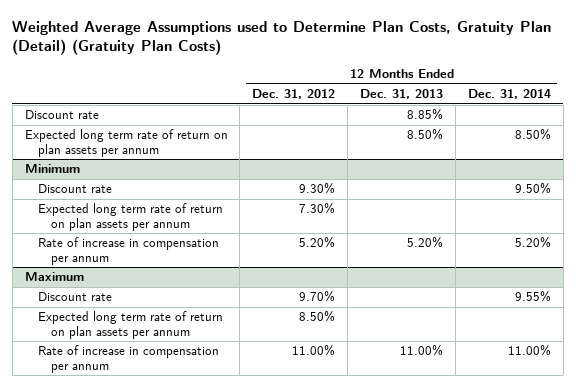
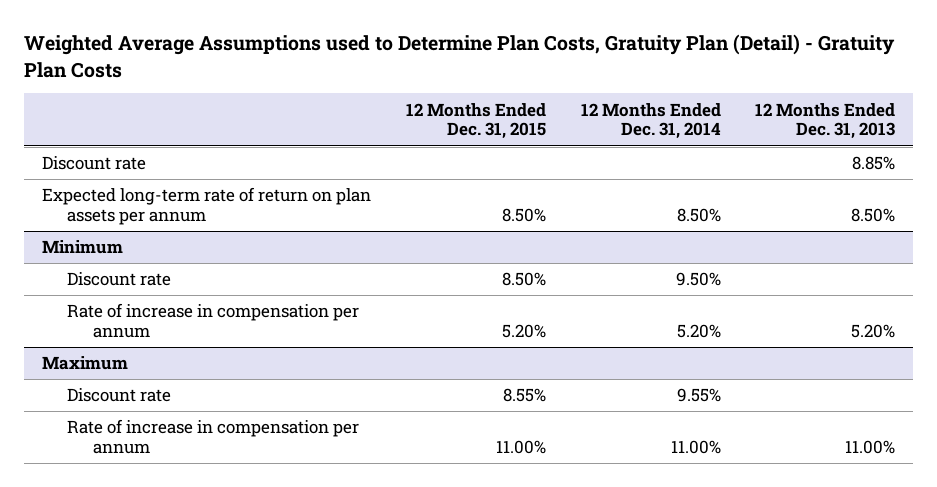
[12,20,552,56] Weighted Average Assumptions used to Determine Plan Costs, Gratuity Plan (Detail) (Gratuity Plan Costs) -> [24,34,896,78] Weighted Average Assumptions used to Determine Plan Costs, Gratuity Plan (Detail) - Gratuity Plan Costs
[252,89,336,100] Dec. 31, 2012 -> none
none -> [405,102,546,140] 12 Months Ended Dec. 31, 2015
[24,129,228,157] Expected long term rate of return on plan assets per annum -> [41,187,371,225] Expected long-term rate of return on plan assets per annum
[37,203,223,231] Expected long term rate of return on plan assets per annum -> none
[37,311,223,339] Expected long term rate of return on plan assets per annum -> none

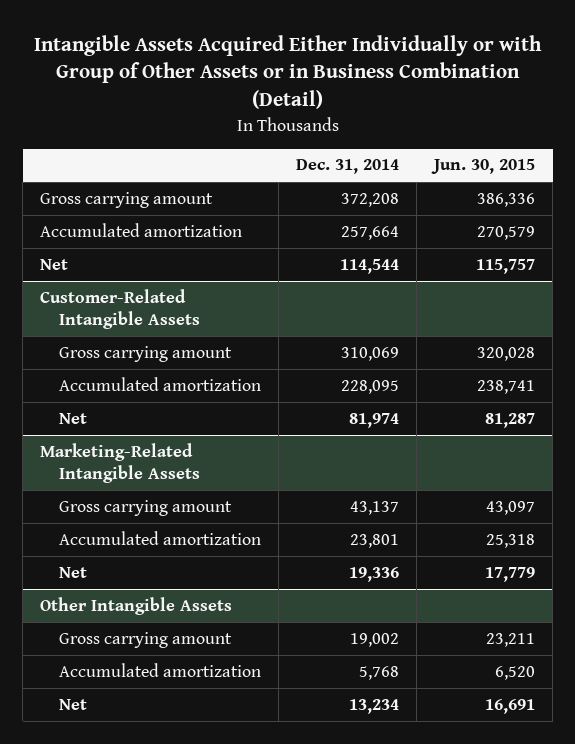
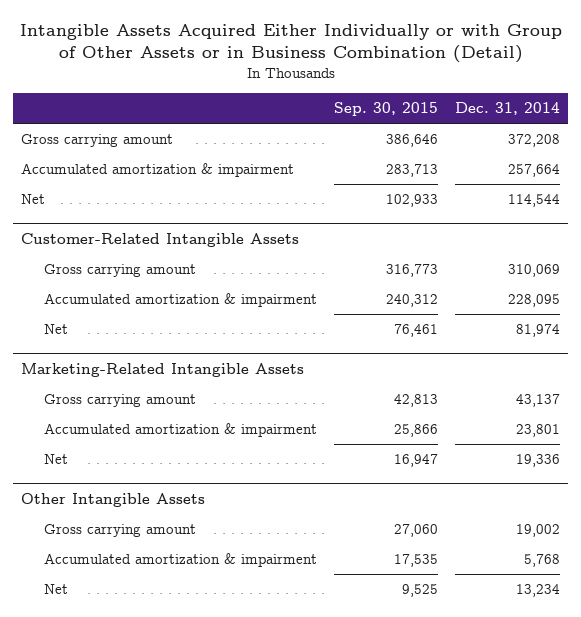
[431,159,536,175] Jun. 30, 2015 -> none
none -> [333,102,438,117] Sep. 30, 2015
[40,222,243,237] Accumulated amortization -> [21,163,295,178] Accumulated amortization & impairment
[59,376,262,391] Accumulated amortization -> [43,293,317,308] Accumulated amortization & impairment
[59,530,262,545] Accumulated amortization -> [43,423,317,438] Accumulated amortization & impairment
[59,662,262,677] Accumulated amortization -> [43,553,317,568] Accumulated amortization & impairment

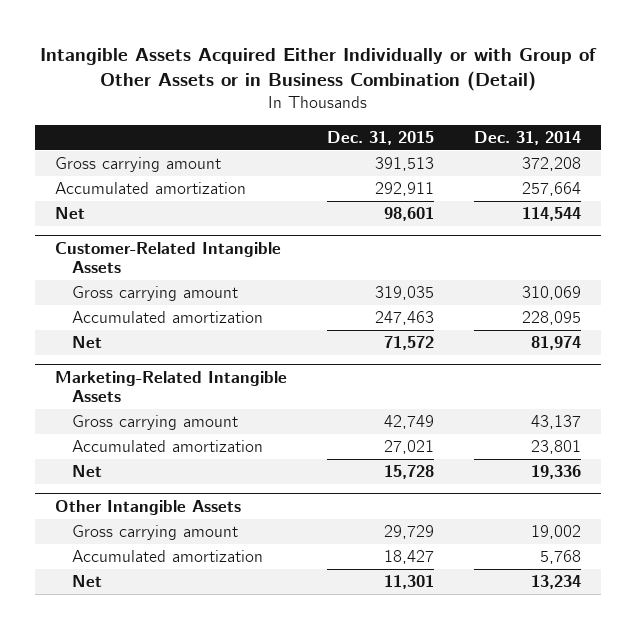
[333,102,438,117] Sep. 30, 2015 -> none
none -> [327,130,435,145] Dec. 31, 2015
[21,163,295,178] Accumulated amortization & impairment -> [55,182,247,195] Accumulated amortization
[43,293,317,308] Accumulated amortization & impairment -> [71,311,263,324] Accumulated amortization
[43,423,317,438] Accumulated amortization & impairment -> [71,440,263,453] Accumulated amortization
[43,553,317,568] Accumulated amortization & impairment -> [71,550,263,563] Accumulated amortization

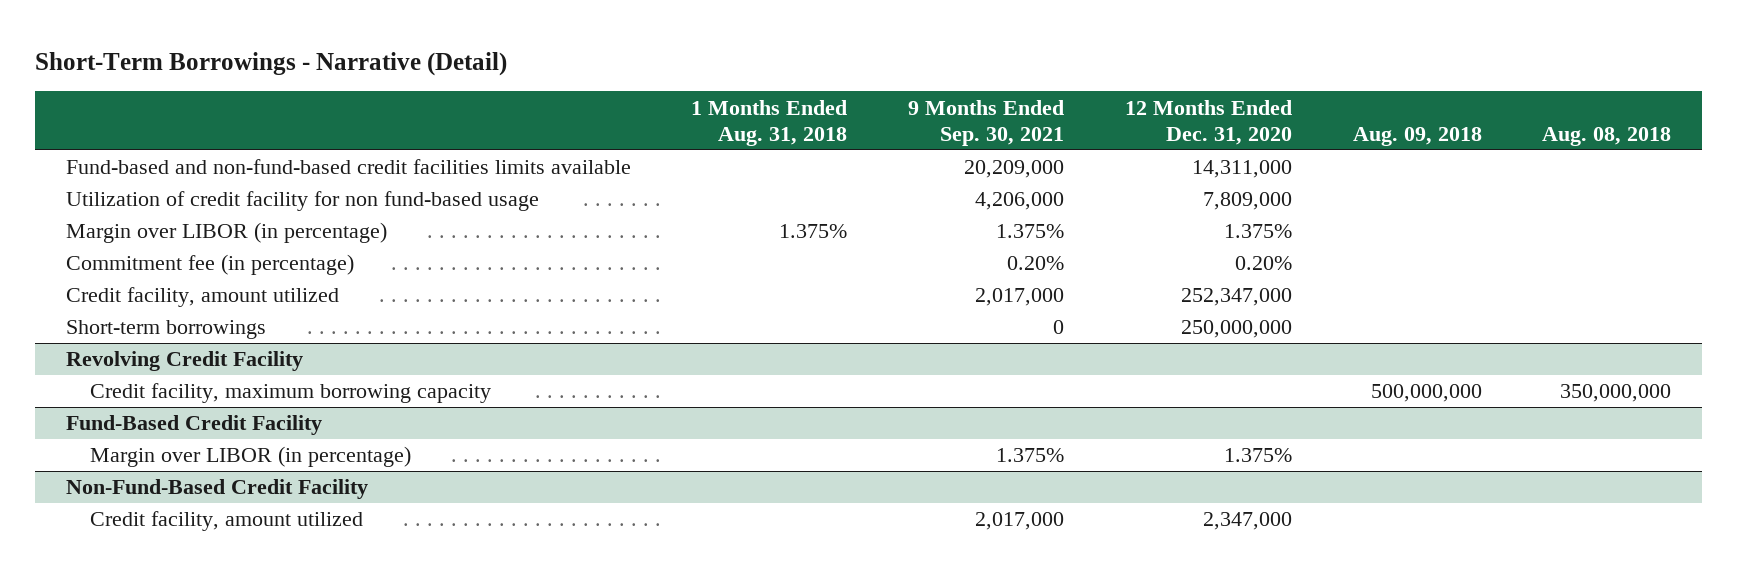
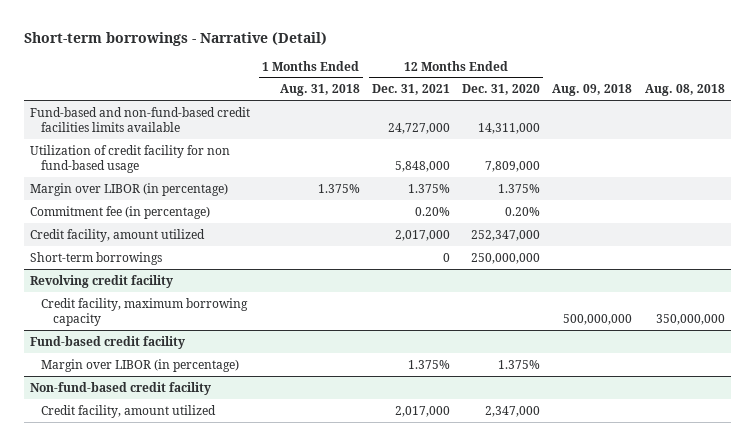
[35,51,508,76] Short-Term Borrowings - Narrative (Detail) -> [24,31,328,46] Short-term borrowings - Narrative (Detail)
[908,99,1065,146] 9 Months Ended Sep. 30, 2021 -> none
none -> [371,84,450,96] Dec. 31, 2021
[65,351,303,372] Revolving Credit Facility -> [30,274,174,288] Revolving credit facility
[65,415,322,436] Fund-Based Credit Facility -> [30,335,186,349] Fund-based credit facility
[65,479,368,500] Non-Fund-Based Credit Facility -> [30,381,212,395] Non-fund-based credit facility

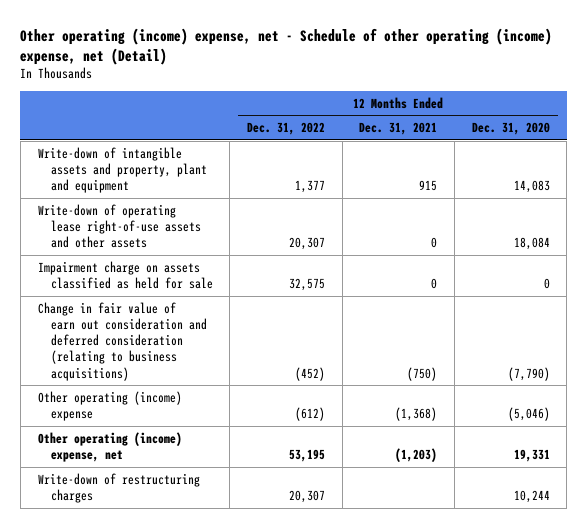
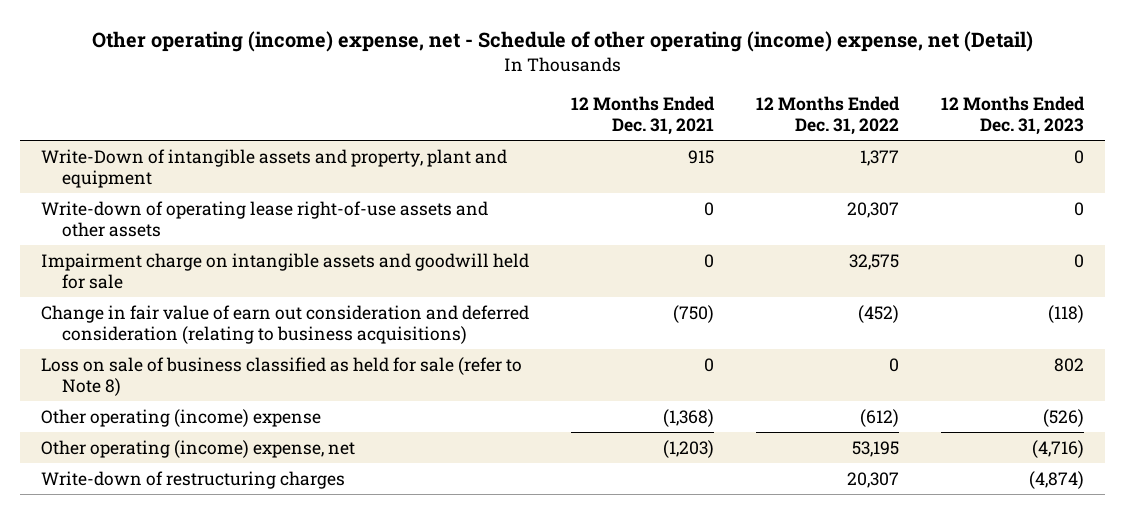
[471,122,550,136] Dec. 31, 2020 -> none
none -> [941,96,1086,136] 12 Months Ended Dec. 31, 2023
[37,146,207,194] Write-down of intangible assets and property, plant and equipment -> [40,148,507,188] Write-Down of intangible assets and property, plant and equipment
[37,260,213,289] Impairment charge on assets classified as held for sale -> [40,252,529,289] Impairment charge on intangible assets and goodwill held for sale
none -> [40,356,522,396] Loss on sale of business classified as held for sale (refer to Note 8)

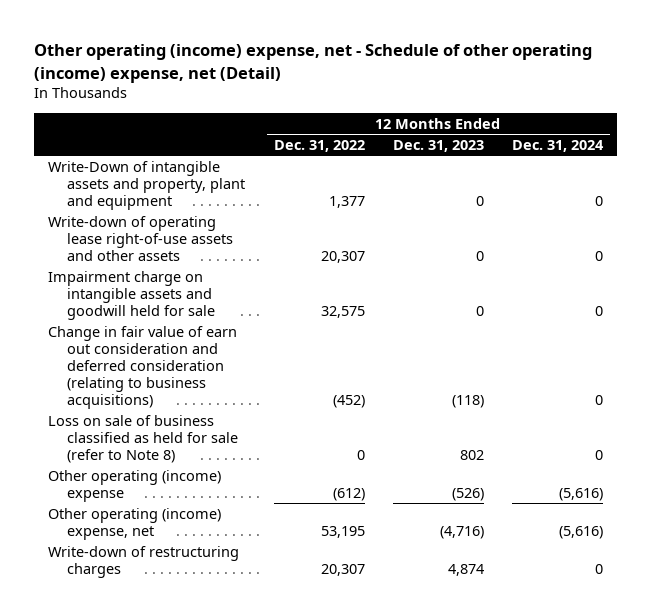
[571,96,716,136] 12 Months Ended Dec. 31, 2021 -> none
none -> [511,139,604,152] Dec. 31, 2024
[1029,470,1085,489] (4,874) -> [447,563,484,576] 4,874

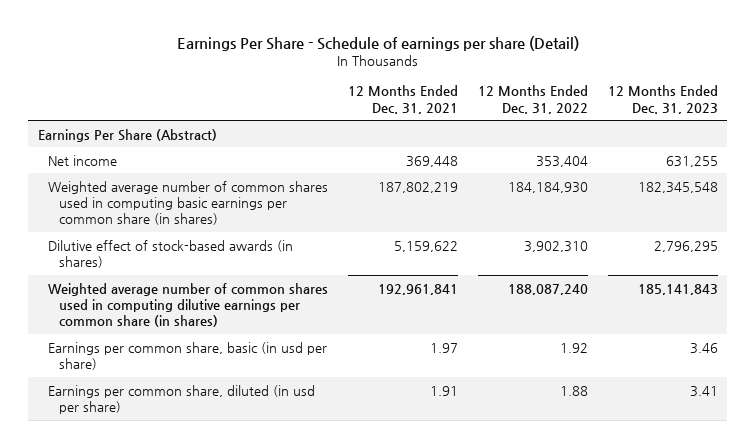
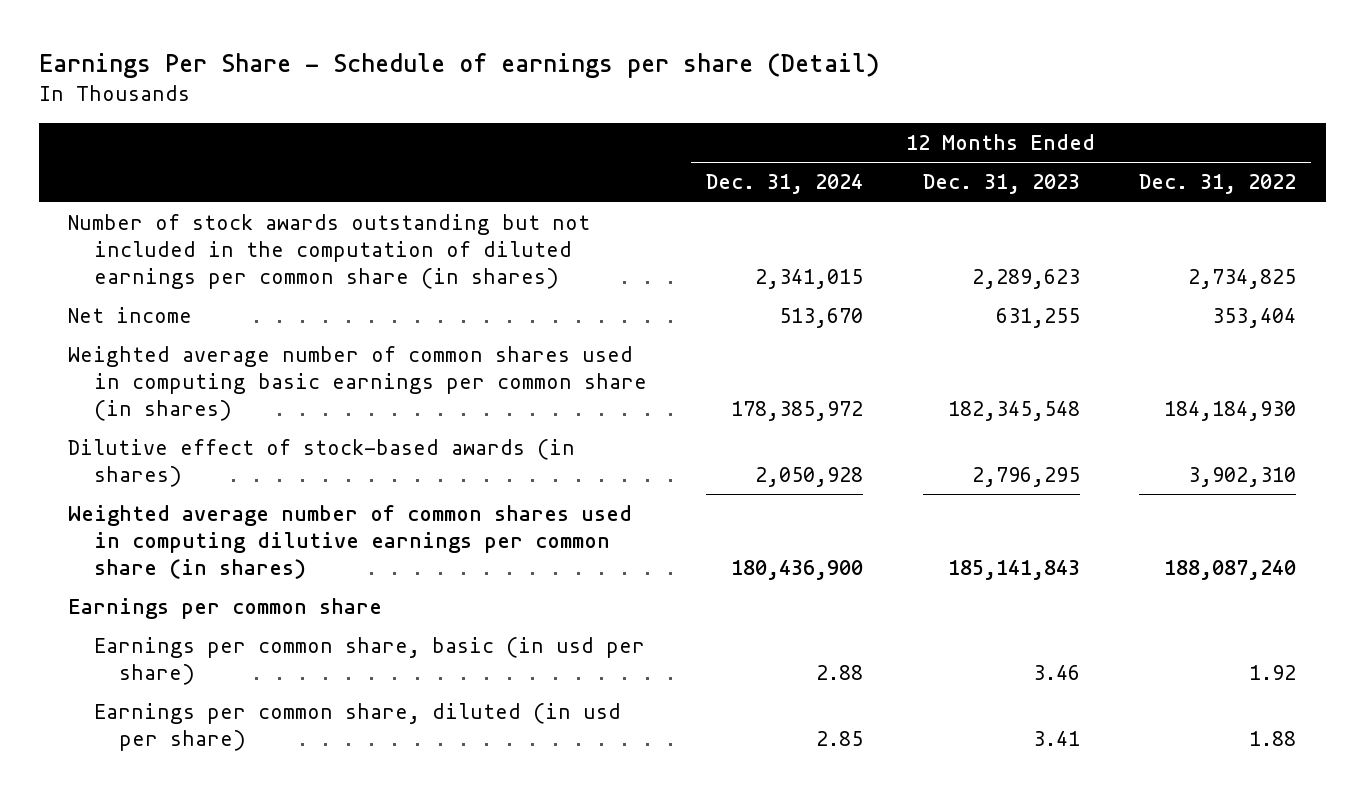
[348,85,459,114] 12 Months Ended Dec. 31, 2021 -> none
none -> [706,174,864,195] Dec. 31, 2024
[38,128,218,142] Earnings Per Share (Abstract) -> none
none -> [68,214,591,290] Number of stock awards outstanding but not included in the computation of diluted earnings per common share (in shares)
none -> [68,598,383,620] Earnings per common share

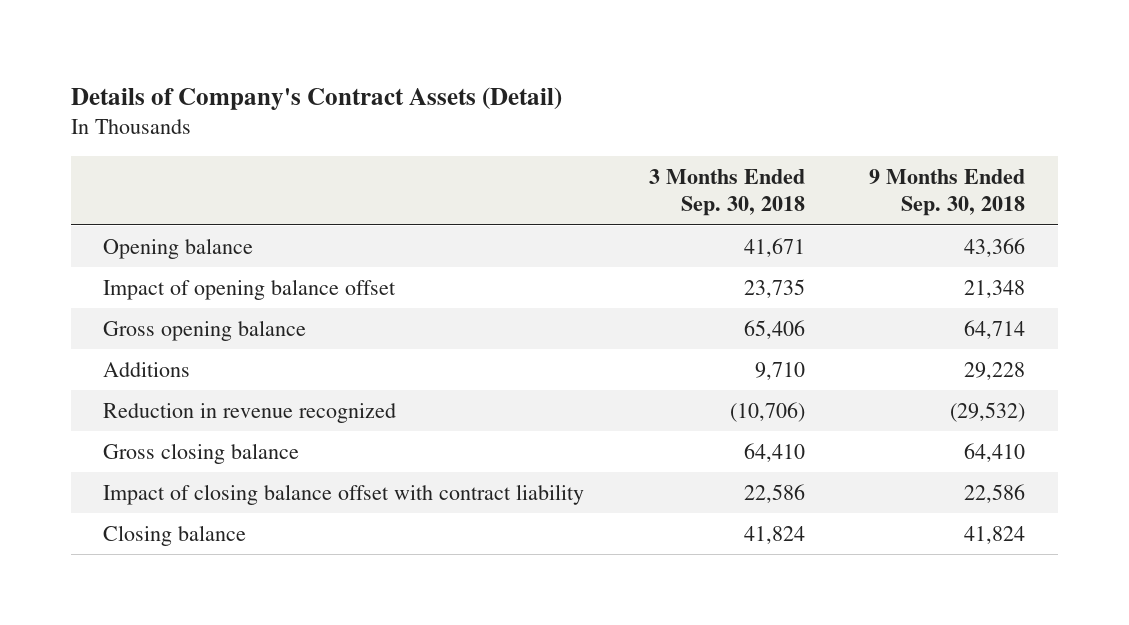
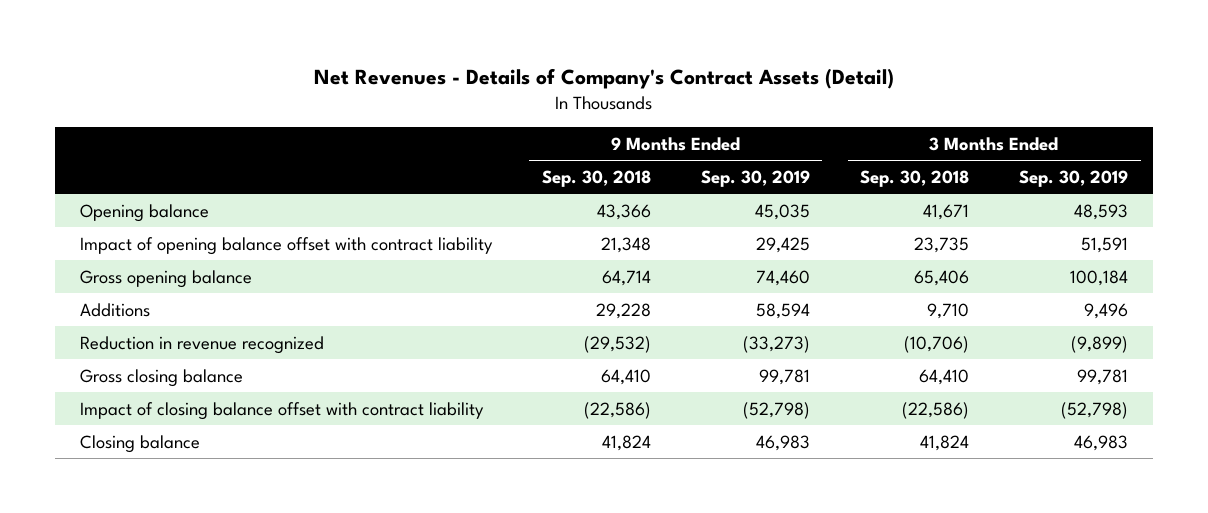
[71,86,563,110] Details of Company's Contract Assets (Detail) -> [313,67,894,89] Net Revenues - Details of Company's Contract Assets (Detail)
none -> [700,170,810,188] Sep. 30, 2019
none -> [1019,170,1129,188] Sep. 30, 2019
[103,278,397,300] Impact of opening balance offset -> [79,236,493,255] Impact of opening balance offset with contract liability
[743,483,805,503] 22,586 -> [902,401,970,419] (22,586)
[964,483,1026,503] 22,586 -> [583,401,651,419] (22,586)

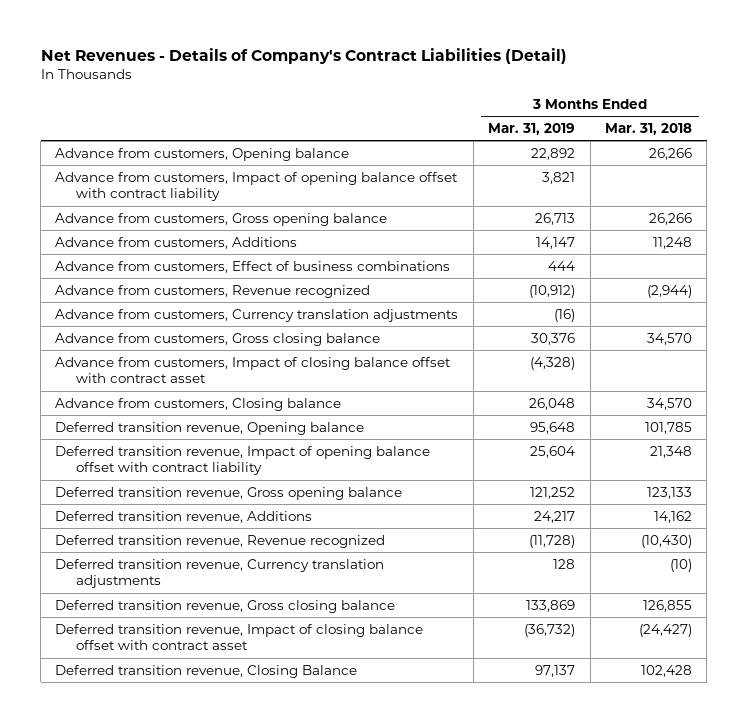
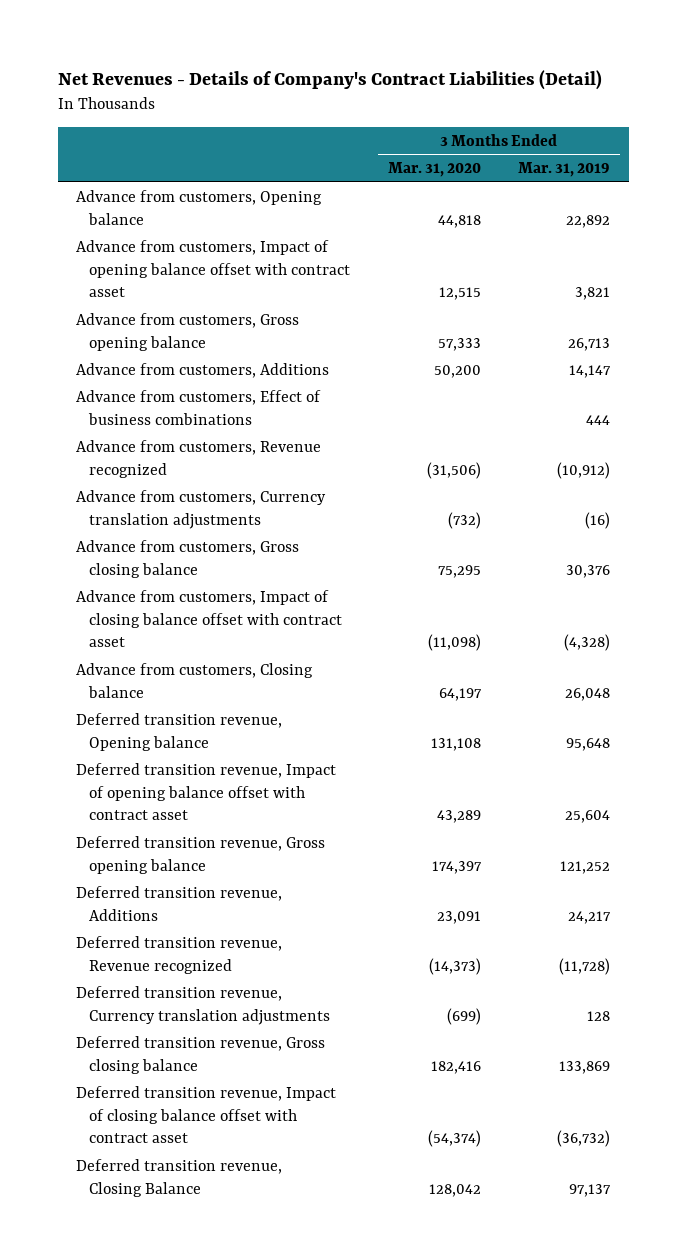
[604,122,692,135] Mar. 31, 2018 -> none
none -> [387,162,481,178] Mar. 31, 2020
[55,171,459,202] Advance from customers, Impact of opening balance offset with contract liability -> [76,239,350,298] Advance from customers, Impact of opening balance offset with contract asset
[55,445,431,476] Deferred transition revenue, Impact of opening balance offset with contract liability -> [76,762,337,821] Deferred transition revenue, Impact of opening balance offset with contract asset

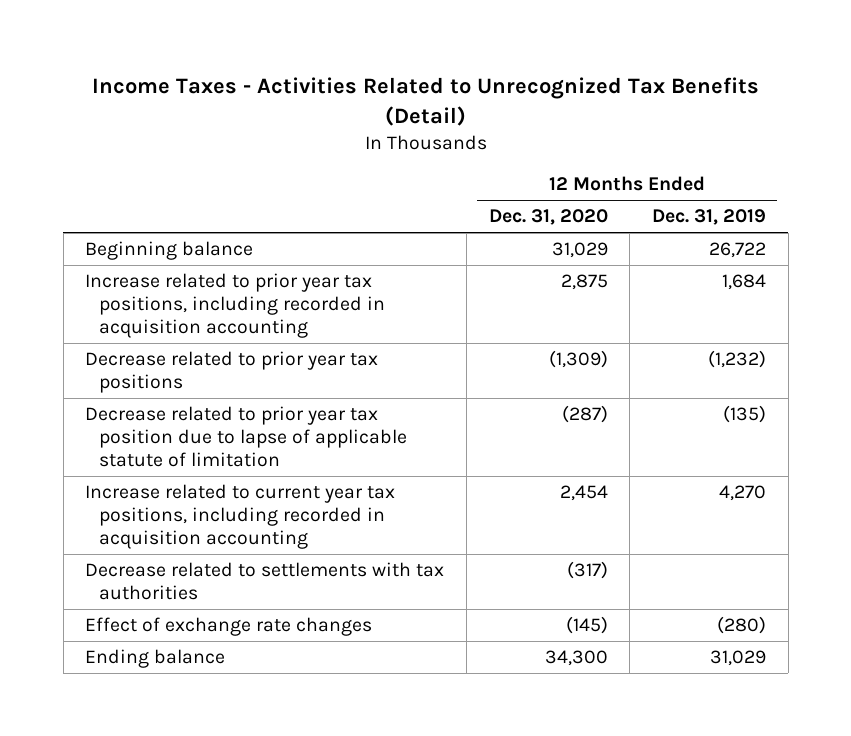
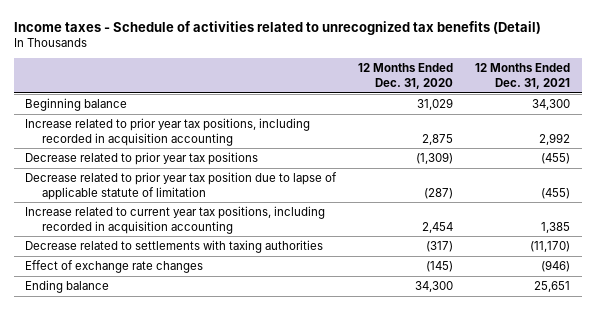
[91,77,759,127] Income Taxes - Activities Related to Unrecognized Tax Benefits (Detail) -> [13,20,541,35] Income taxes - Schedule of activities related to unrecognized tax benefits (Detail)
[651,209,766,226] Dec. 31, 2019 -> none
none -> [475,63,571,90] 12 Months Ended Dec. 31, 2021
[85,562,445,601] Decrease related to settlements with tax authorities -> [24,239,323,253] Decrease related to settlements with taxing authorities

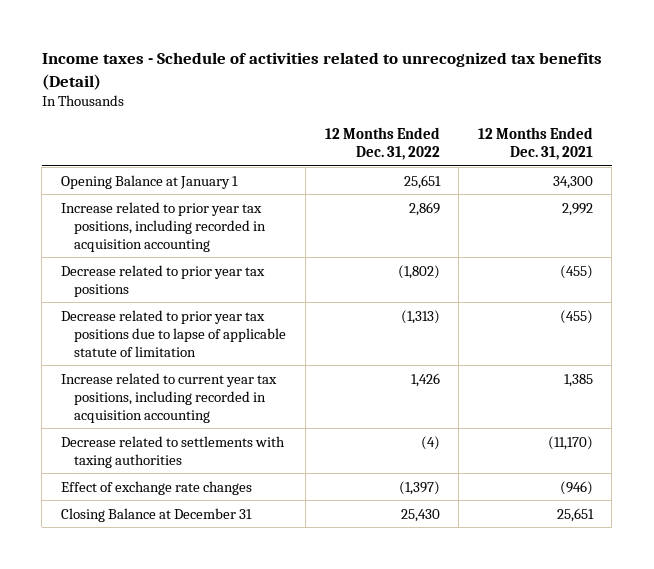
[358,63,454,90] 12 Months Ended Dec. 31, 2020 -> none
none -> [324,126,440,160] 12 Months Ended Dec. 31, 2022
[24,97,127,111] Beginning balance -> [61,174,239,189] Opening Balance at January 1
[24,171,337,200] Decrease related to prior year tax position due to lapse of applicable statute of limitation -> [61,309,287,357] Decrease related to prior year tax positions due to lapse of applicable statute of limitation
[24,279,109,293] Ending balance -> [61,507,253,522] Closing Balance at December 31

